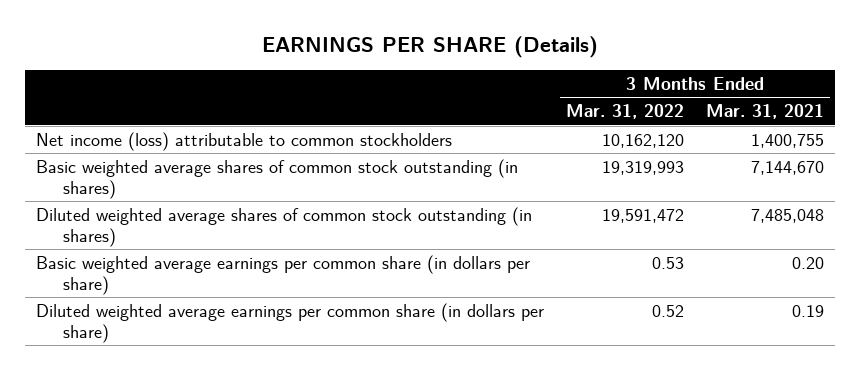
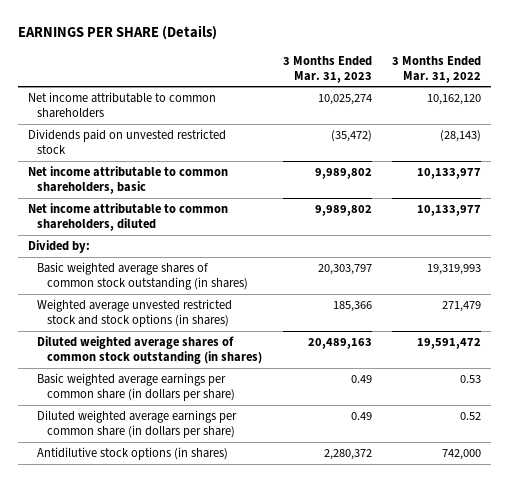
[706,104,825,120] Mar. 31, 2021 -> none
none -> [282,55,372,83] 3 Months Ended Mar. 31, 2023
[35,131,452,151] Net income (loss) attributable to common stockholders -> [27,92,216,119] Net income attributable to common shareholders
none -> [27,129,226,155] Dividends paid on unvested restricted stock
none -> [27,166,228,195] Net income attributable to common shareholders, basic
none -> [27,203,228,232] Net income attributable to common shareholders, diluted
none -> [27,240,90,254] Divided by:
none -> [37,299,233,328] Weighted average unvested restricted stock and stock options (in shares)
none -> [37,447,229,461] Antidilutive stock options (in shares)

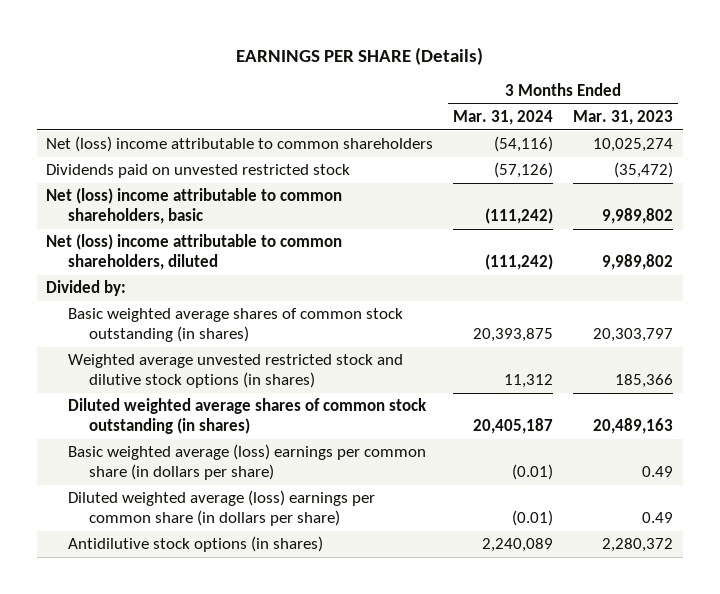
[392,55,482,83] 3 Months Ended Mar. 31, 2022 -> none
none -> [453,110,554,126] Mar. 31, 2024
[27,92,216,119] Net income attributable to common shareholders -> [46,136,434,153] Net (loss) income attributable to common shareholders
[27,166,228,195] Net income attributable to common shareholders, basic -> [46,188,343,225] Net (loss) income attributable to common shareholders, basic
[27,203,228,232] Net income attributable to common shareholders, diluted -> [46,234,343,271] Net (loss) income attributable to common shareholders, diluted
[37,299,233,328] Weighted average unvested restricted stock and stock options (in shares) -> [67,354,403,389] Weighted average unvested restricted stock and dilutive stock options (in shares)
[37,373,235,402] Basic weighted average earnings per common share (in dollars per share) -> [67,444,426,481] Basic weighted average (loss) earnings per common share (in dollars per share)
[37,410,238,439] Diluted weighted average earnings per common share (in dollars per share) -> [67,490,375,527] Diluted weighted average (loss) earnings per common share (in dollars per share)

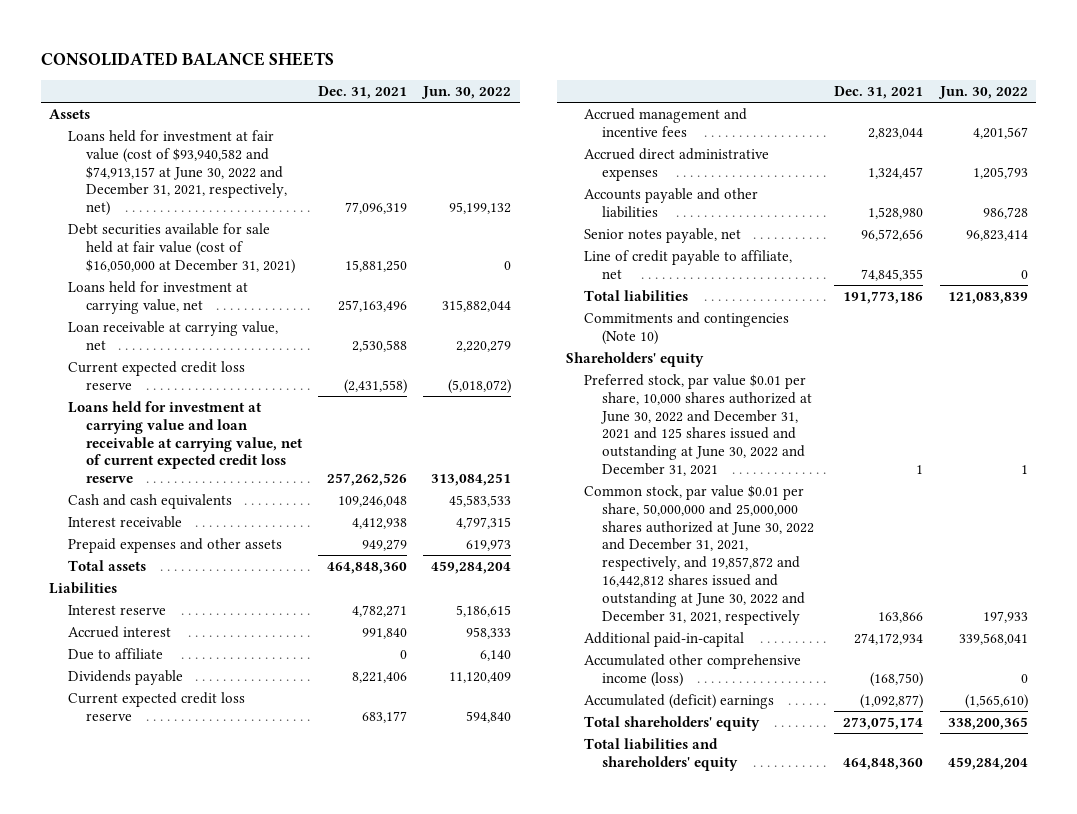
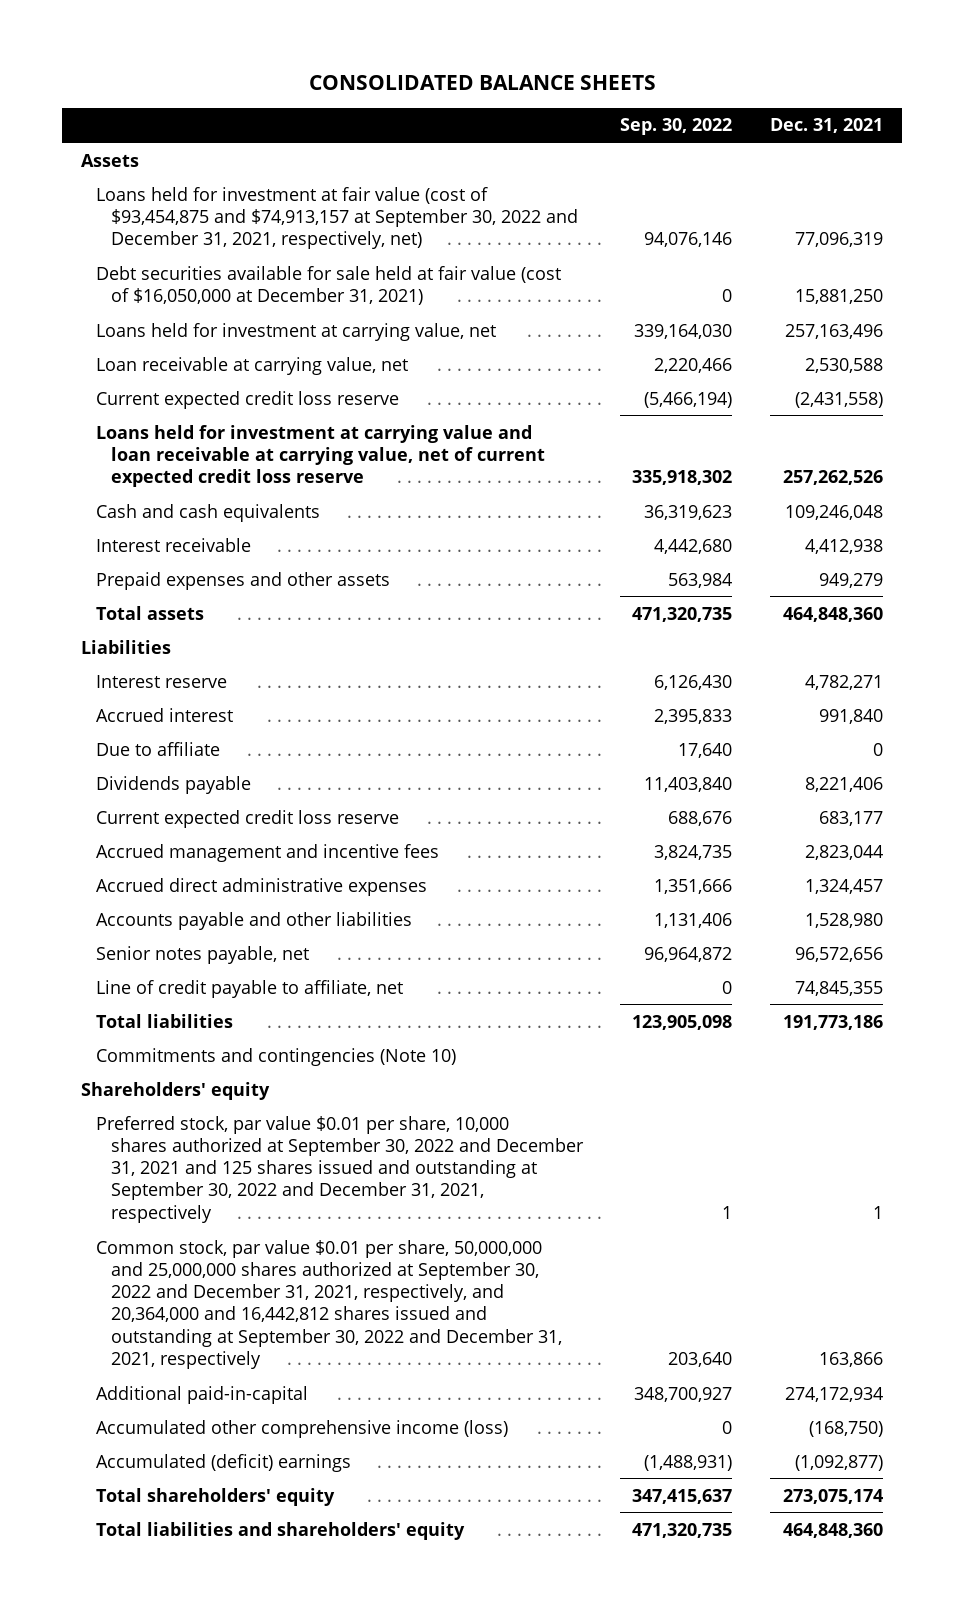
[421,85,512,99] Jun. 30, 2022 -> none
none -> [620,118,733,136] Sep. 30, 2022
[67,129,287,217] Loans held for investment at fair value (cost of $93,940,582 and $74,913,157 at June 30, 2022 and December 31, 2021, respectively, net) -> [95,186,578,250] Loans held for investment at fair value (cost of $93,454,875 and $74,913,157 at September 30, 2022 and December 31, 2021, respectively, net)
[583,373,812,476] Preferred stock, par value $0.01 per share, 10,000 shares authorized at June 30, 2022 and December 31, 2021 and 125 shares issued and outstanding at June 30, 2022 and December 31, 2021 -> [95,1115,584,1223] Preferred stock, par value $0.01 per share, 10,000 shares authorized at September 30, 2022 and December 31, 2021 and 125 shares issued and outstanding at September 30, 2022 and December 31, 2021, respectively
[583,484,814,625] Common stock, par value $0.01 per share, 50,000,000 and 25,000,000 shares authorized at June 30, 2022 and December 31, 2021, respectively, and 19,857,872 and 16,442,812 shares issued and outstanding at June 30, 2022 and December 31, 2021, respectively -> [95,1239,562,1370] Common stock, par value $0.01 per share, 50,000,000 and 25,000,000 shares authorized at September 30, 2022 and December 31, 2021, respectively, and 20,364,000 and 16,442,812 shares issued and outstanding at September 30, 2022 and December 31, 2021, respectively

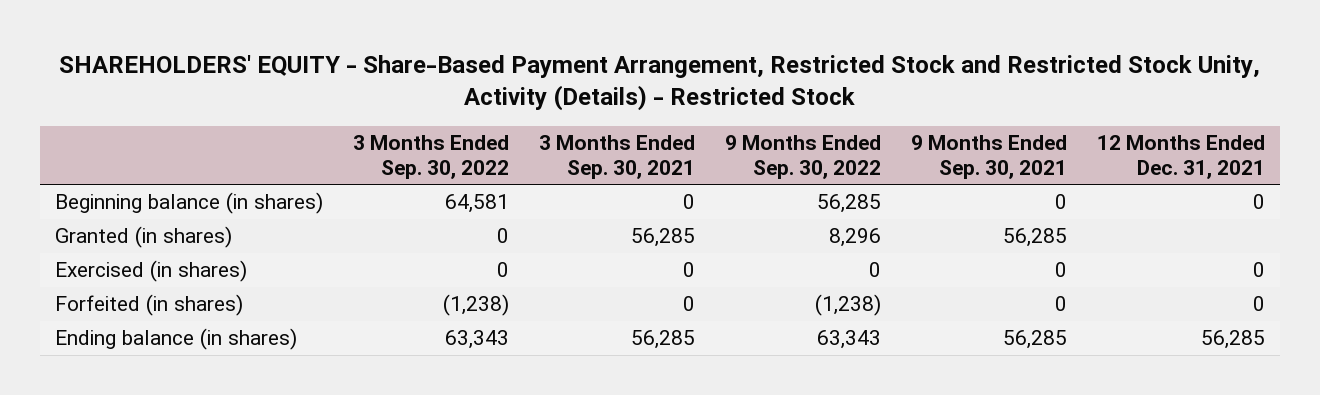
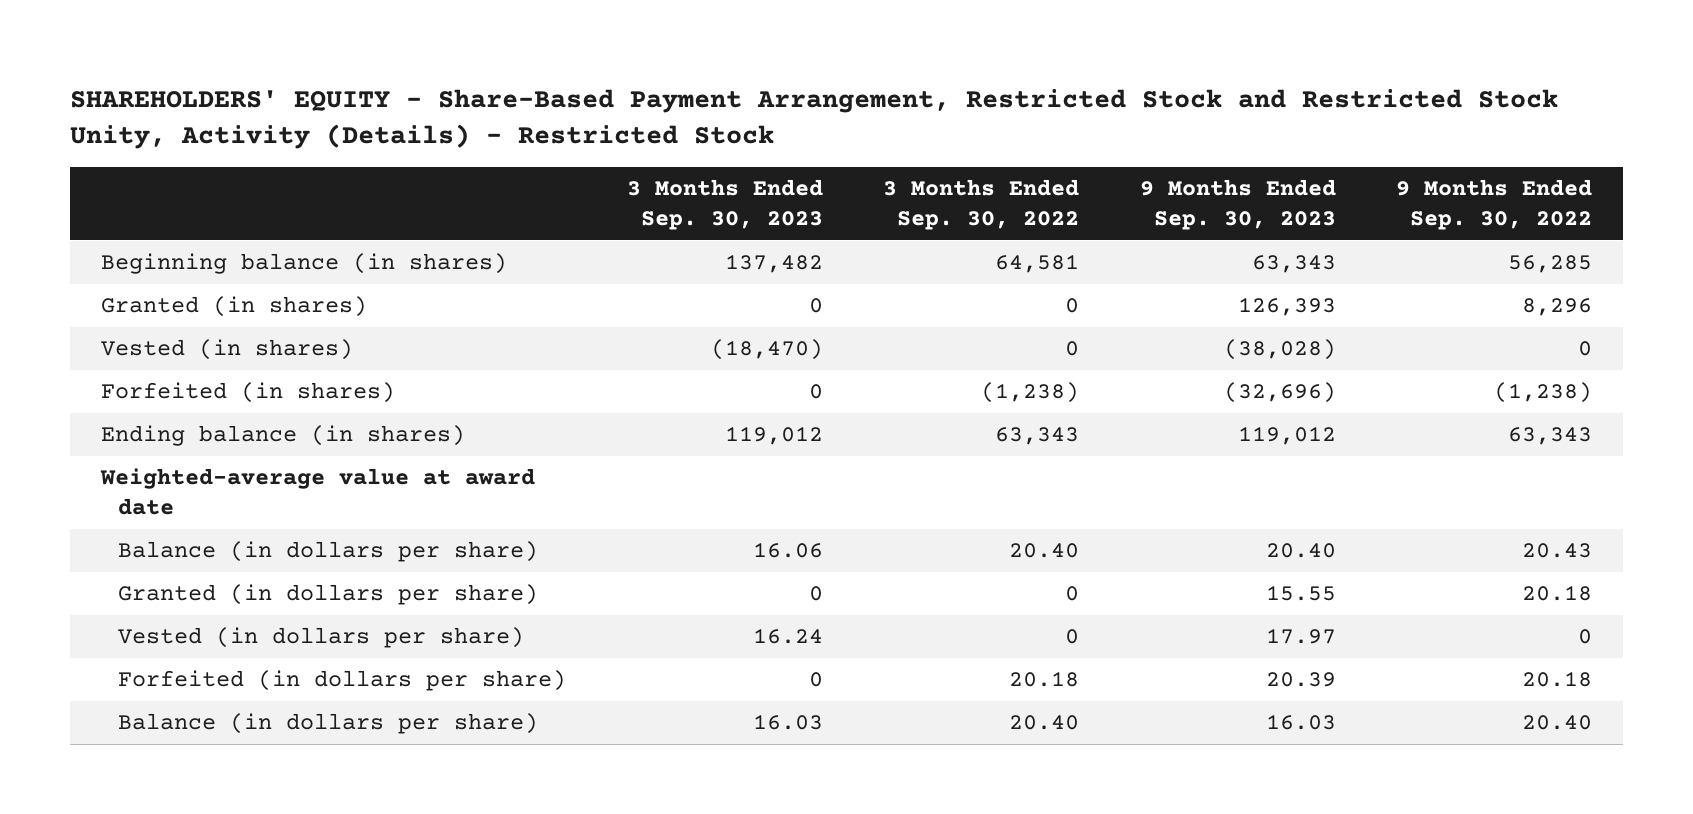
[539,134,696,179] 3 Months Ended Sep. 30, 2021 -> none
[910,134,1067,179] 9 Months Ended Sep. 30, 2021 -> none
[1096,134,1265,179] 12 Months Ended Dec. 31, 2021 -> none
none -> [626,179,823,231] 3 Months Ended Sep. 30, 2023
none -> [1139,179,1336,231] 9 Months Ended Sep. 30, 2023
[55,260,248,283] Exercised (in shares) -> [100,339,353,361] Vested (in shares)
none -> [99,468,535,516] Weighted-average value at award date
none -> [118,541,539,563] Balance (in dollars per share)
none -> [118,584,539,606] Granted (in dollars per share)
none -> [118,627,525,649] Vested (in dollars per share)
none -> [118,670,567,692] Forfeited (in dollars per share)
none -> [118,713,539,735] Balance (in dollars per share)

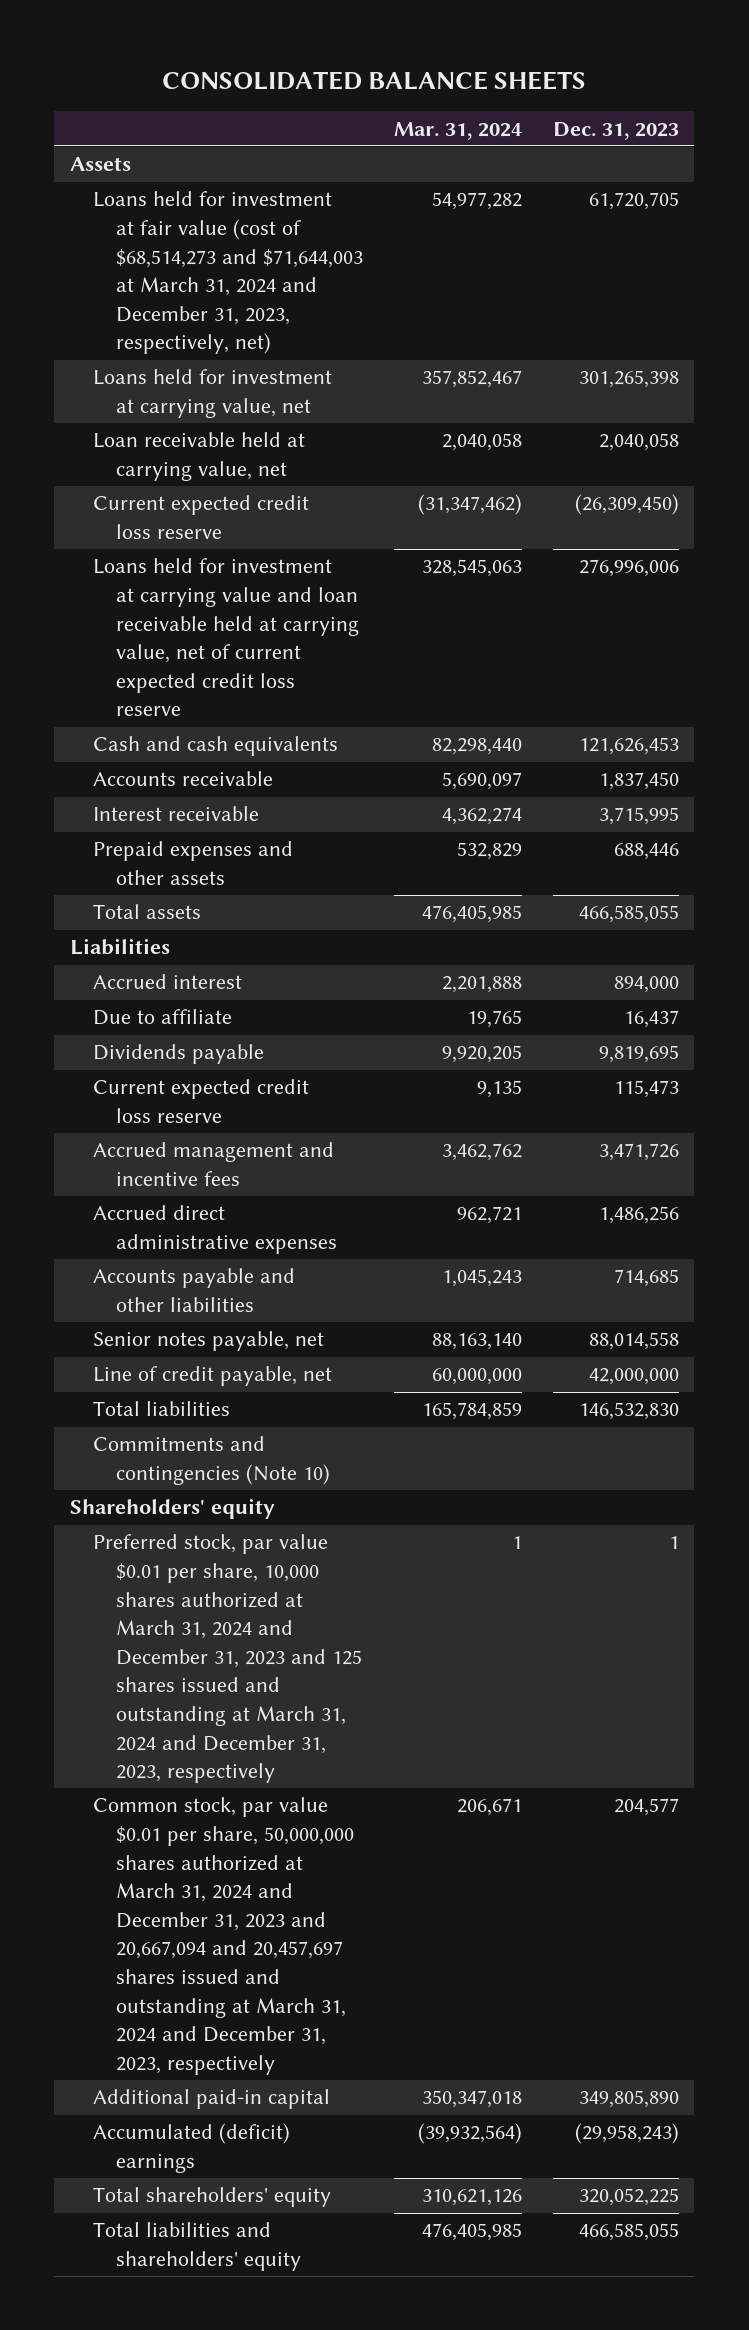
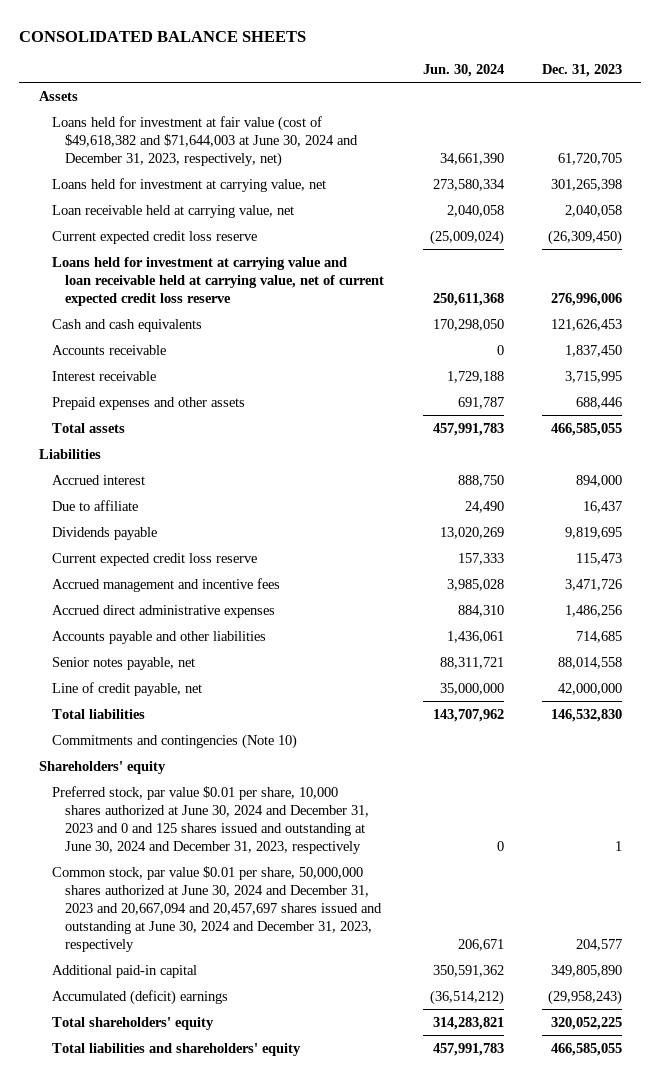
[393,121,522,140] Mar. 31, 2024 -> none
none -> [422,64,504,78] Jun. 30, 2024
[92,191,363,355] Loans held for investment at fair value (cost of $68,514,273 and $71,644,003 at March 31, 2024 and December 31, 2023, respectively, net) -> [51,115,359,167] Loans held for investment at fair value (cost of $49,618,382 and $71,644,003 at June 30, 2024 and December 31, 2023, respectively, net)
[92,1534,362,1784] Preferred stock, par value $0.01 per share, 10,000 shares authorized at March 31, 2024 and December 31, 2023 and 125 shares issued and outstanding at March 31, 2024 and December 31, 2023, respectively -> [51,785,370,854] Preferred stock, par value $0.01 per share, 10,000 shares authorized at June 30, 2024 and December 31, 2023 and 0 and 125 shares issued and outstanding at June 30, 2024 and December 31, 2023, respectively
[92,1797,354,2075] Common stock, par value $0.01 per share, 50,000,000 shares authorized at March 31, 2024 and December 31, 2023 and 20,667,094 and 20,457,697 shares issued and outstanding at March 31, 2024 and December 31, 2023, respectively -> [51,865,383,952] Common stock, par value $0.01 per share, 50,000,000 shares authorized at June 30, 2024 and December 31, 2023 and 20,667,094 and 20,457,697 shares issued and outstanding at June 30, 2024 and December 31, 2023, respectively

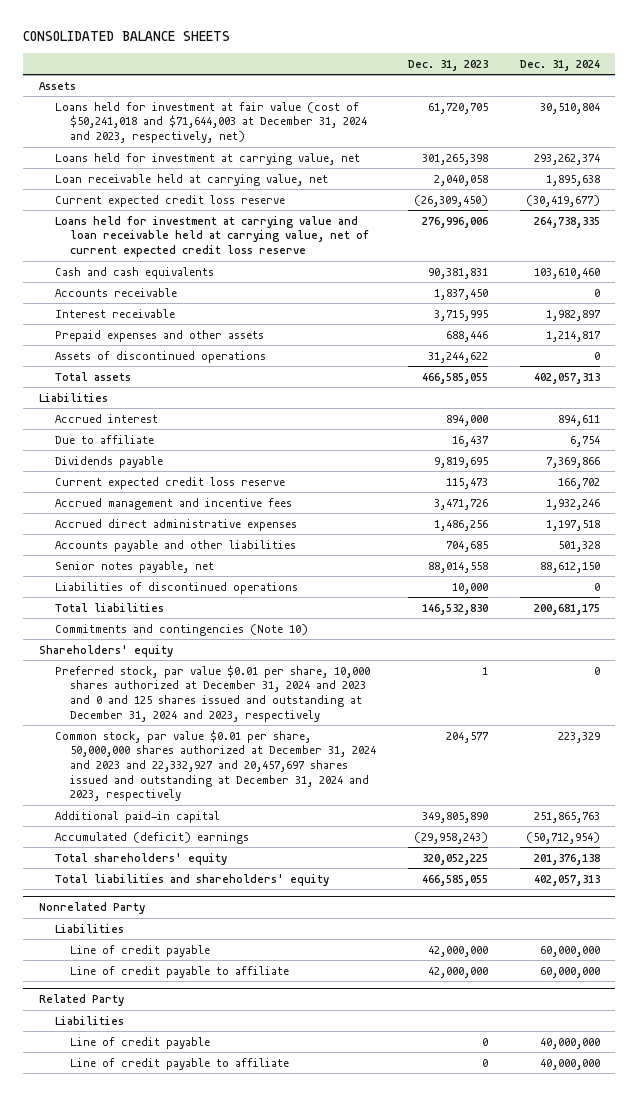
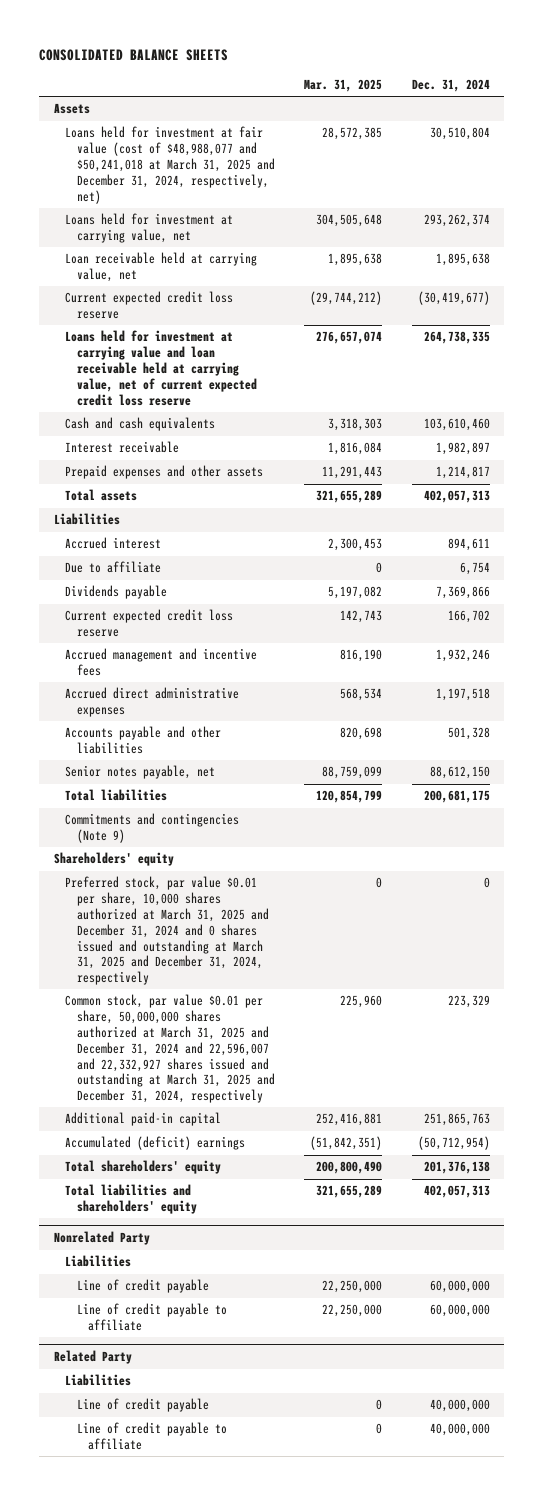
[407,59,488,71] Dec. 31, 2023 -> none
none -> [304,79,383,93] Mar. 31, 2025
[54,101,368,143] Loans held for investment at fair value (cost of $50,241,018 and $71,644,003 at December 31, 2024 and 2023, respectively, net) -> [65,126,275,204] Loans held for investment at fair value (cost of $48,988,077 and $50,241,018 at March 31, 2025 and December 31, 2024, respectively, net)
[54,287,177,297] Accounts receivable -> none
[54,350,266,363] Assets of discontinued operations -> none
[54,581,298,594] Liabilities of discontinued operations -> none
[54,623,308,636] Commitments and contingencies (Note 10) -> [65,813,240,844] Commitments and contingencies (Note 9)
[54,664,370,722] Preferred stock, par value $0.01 per share, 10,000 shares authorized at December 31, 2024 and 2023 and 0 and 125 shares issued and outstanding at December 31, 2024 and 2023, respectively -> [65,876,269,986] Preferred stock, par value $0.01 per share, 10,000 shares authorized at March 31, 2025 and December 31, 2024 and 0 shares issued and outstanding at March 31, 2025 and December 31, 2024, respectively
[54,729,377,802] Common stock, par value $0.01 per share, 50,000,000 shares authorized at December 31, 2024 and 2023 and 22,332,927 and 20,457,697 shares issued and outstanding at December 31, 2024 and 2023, respectively -> [65,994,275,1104] Common stock, par value $0.01 per share, 50,000,000 shares authorized at March 31, 2025 and December 31, 2024 and 22,596,007 and 22,332,927 shares issued and outstanding at March 31, 2025 and December 31, 2024, respectively

